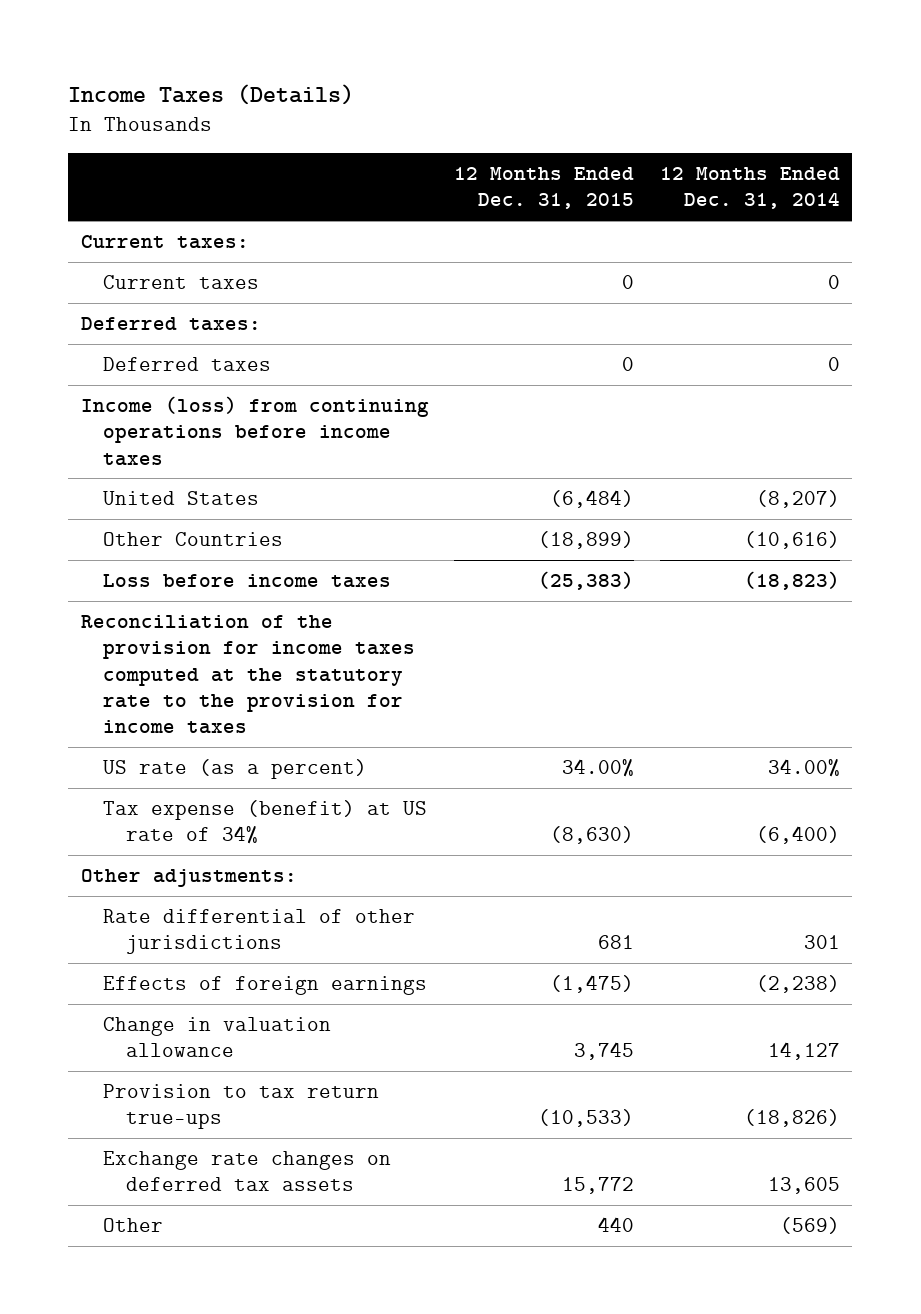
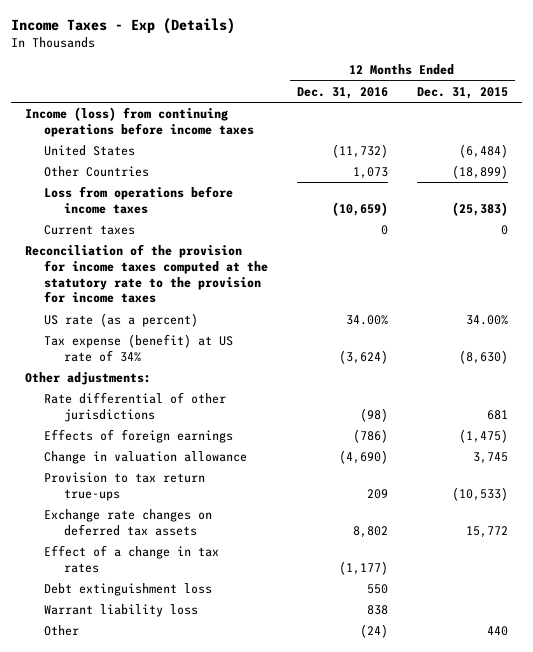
[68,83,355,105] Income Taxes (Details) -> [10,18,235,35] Income Taxes - Exp (Details)
[659,167,840,210] 12 Months Ended Dec. 31, 2014 -> none
none -> [297,86,389,99] Dec. 31, 2016
[80,235,249,250] Current taxes: -> none
[80,317,261,332] Deferred taxes: -> none
[103,357,272,372] Deferred taxes -> none
[103,574,392,589] Loss before income taxes -> [44,186,234,214] Loss from operations before income taxes
[103,275,260,290] Current taxes -> [44,225,136,236] Current taxes
none -> [44,545,220,573] Effect of a change in tax rates
none -> [44,583,213,597] Debt extinguishment loss
none -> [44,604,199,618] Warrant liability loss

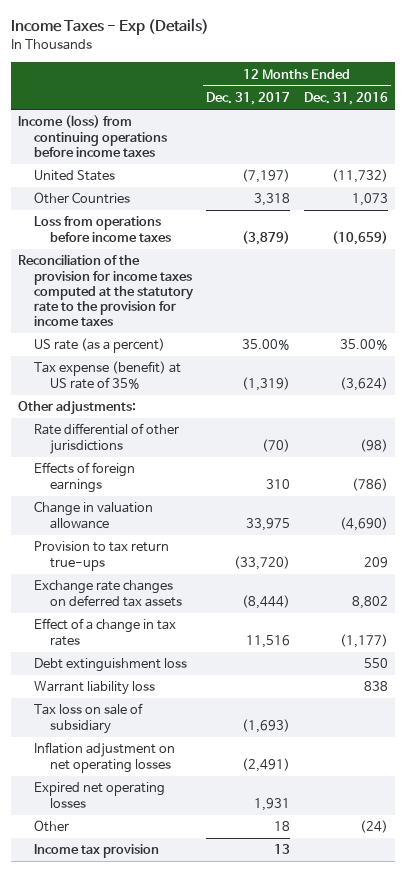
[416,86,508,99] Dec. 31, 2015 -> none
none -> [206,92,291,106] Dec. 31, 2017
[44,225,136,236] Current taxes -> none
[346,315,389,326] 34.00% -> [339,339,388,351] 35.00%
[44,334,234,362] Tax expense (benefit) at US rate of 34% -> [33,361,181,389] Tax expense (benefit) at US rate of 35%
none -> [33,703,143,734] Tax loss on sale of subsidiary
none -> [33,742,175,773] Inflation adjustment on net operating losses
none -> [33,782,165,808] Expired net operating losses
none -> [33,844,159,859] Income tax provision

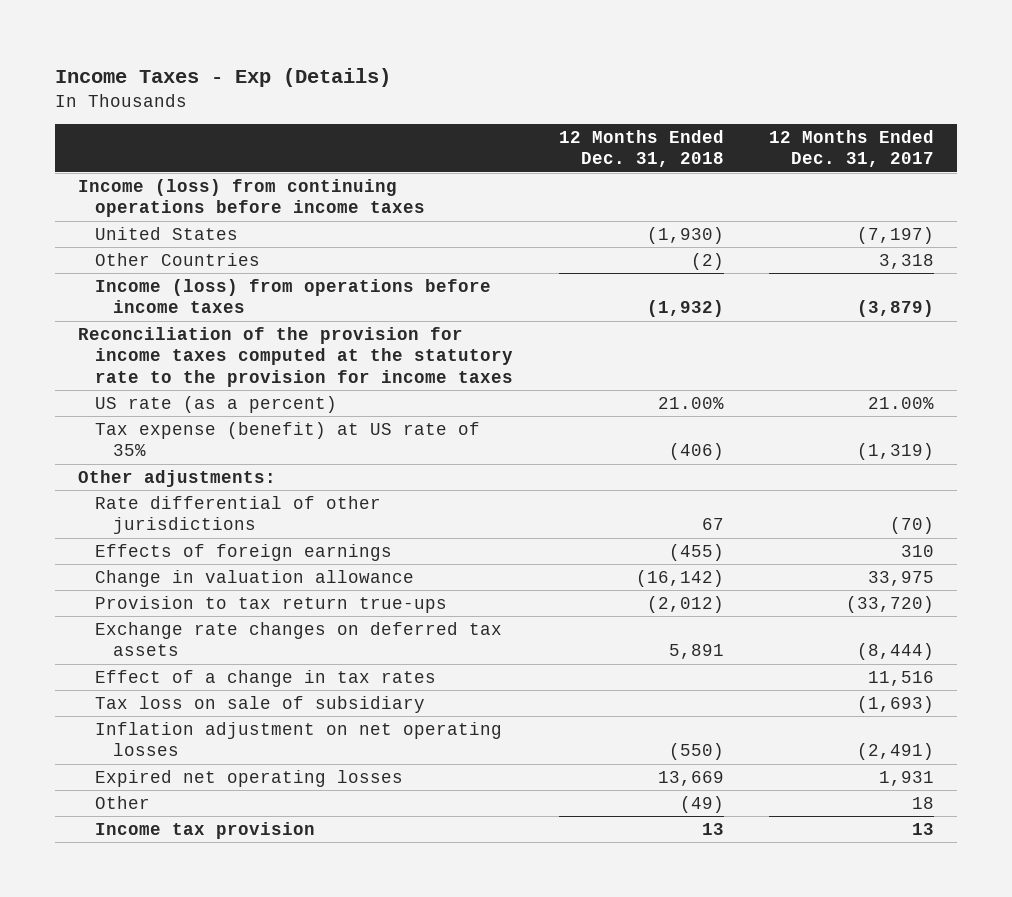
[303,92,388,106] Dec. 31, 2016 -> none
none -> [558,129,724,168] 12 Months Ended Dec. 31, 2018
[33,216,171,242] Loss from operations before income taxes -> [95,278,492,314] Income (loss) from operations before income taxes
[242,339,291,351] 35.00% -> [868,396,935,409] 21.00%
[33,658,187,673] Debt extinguishment loss -> none
[33,681,155,696] Warrant liability loss -> none

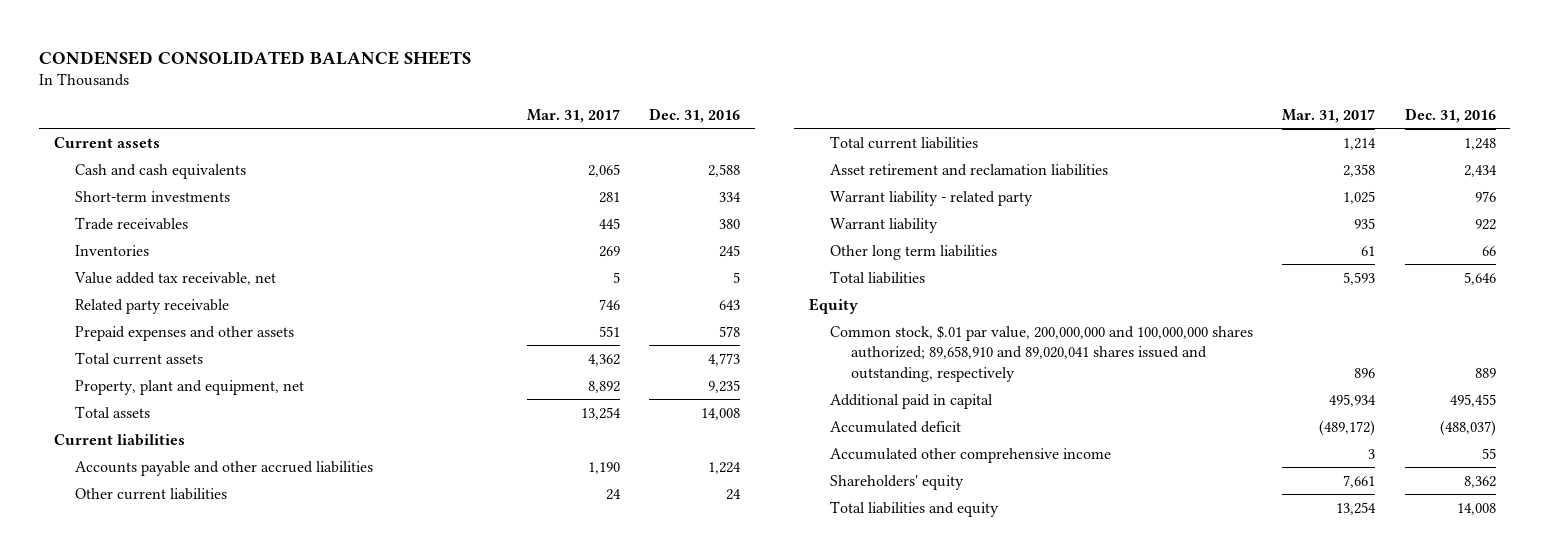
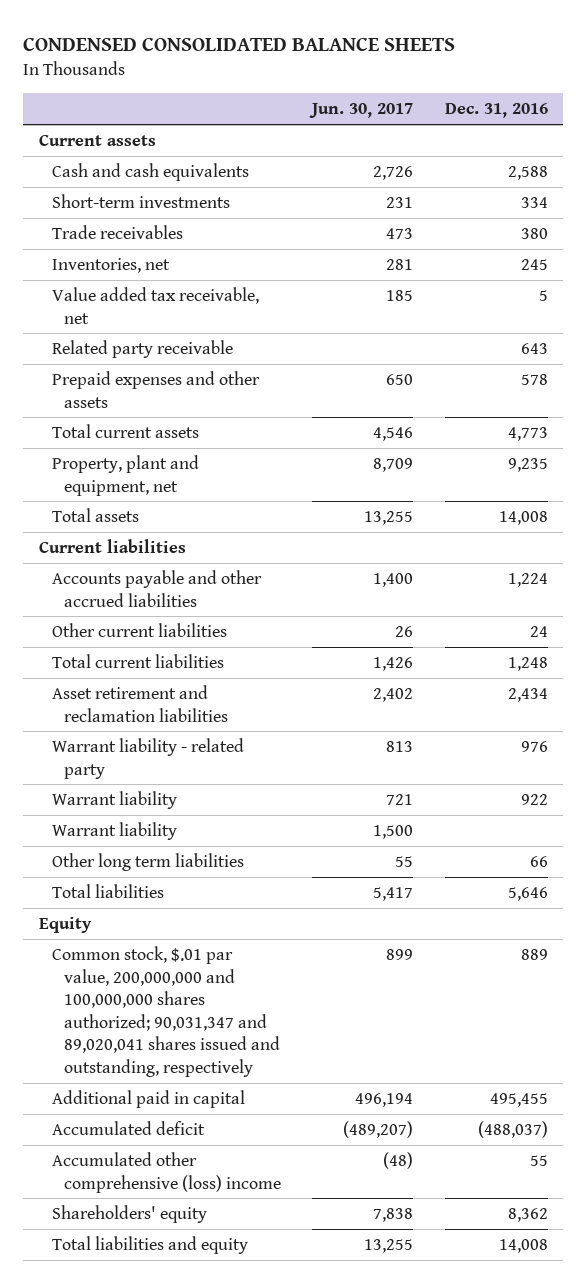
[526,108,620,123] Mar. 31, 2017 -> none
none -> [309,103,414,119] Jun. 30, 2017
[74,244,149,256] Inventories -> [51,257,170,273] Inventories, net
none -> [51,821,177,840] Warrant liability
[830,324,1254,382] Common stock, $.01 par value, 200,000,000 and 100,000,000 shares authorized; 89,658,910 and 89,020,041 shares issued and outstanding, respectively -> [51,945,281,1077] Common stock, $.01 par value, 200,000,000 and 100,000,000 shares authorized; 90,031,347 and 89,020,041 shares issued and outstanding, respectively
[830,447,1112,463] Accumulated other comprehensive income -> [51,1151,282,1193] Accumulated other comprehensive (loss) income

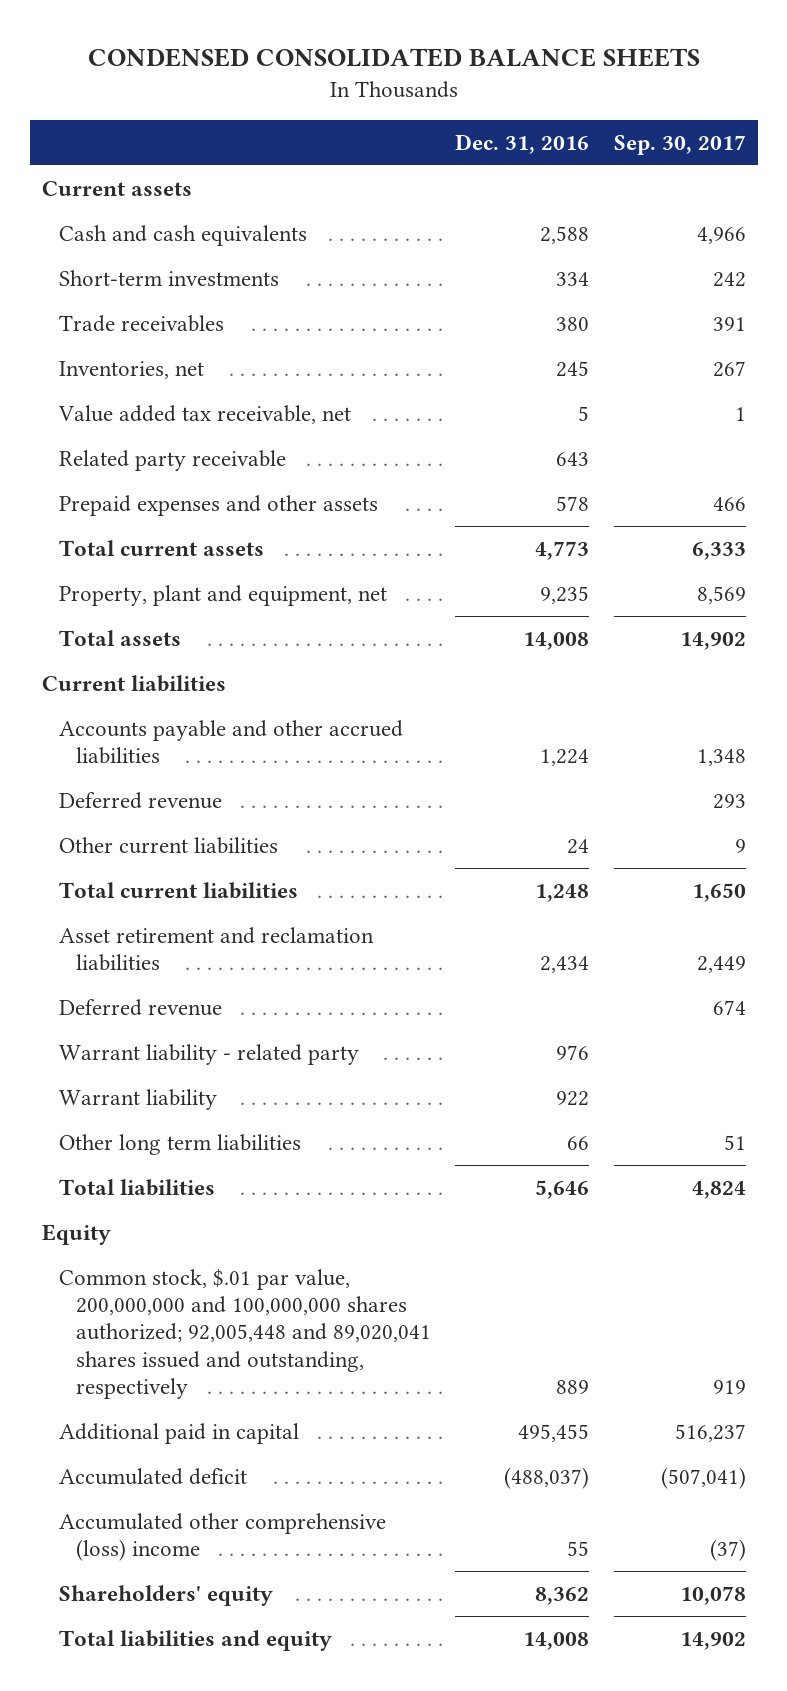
[309,103,414,119] Jun. 30, 2017 -> none
none -> [613,134,746,155] Sep. 30, 2017
none -> [59,792,223,810] Deferred revenue
none -> [59,999,223,1017] Deferred revenue
[51,821,177,840] Warrant liability -> none
[51,945,281,1077] Common stock, $.01 par value, 200,000,000 and 100,000,000 shares authorized; 90,031,347 and 89,020,041 shares issued and outstanding, respectively -> [59,1269,432,1399] Common stock, $.01 par value, 200,000,000 and 100,000,000 shares authorized; 92,005,448 and 89,020,041 shares issued and outstanding, respectively

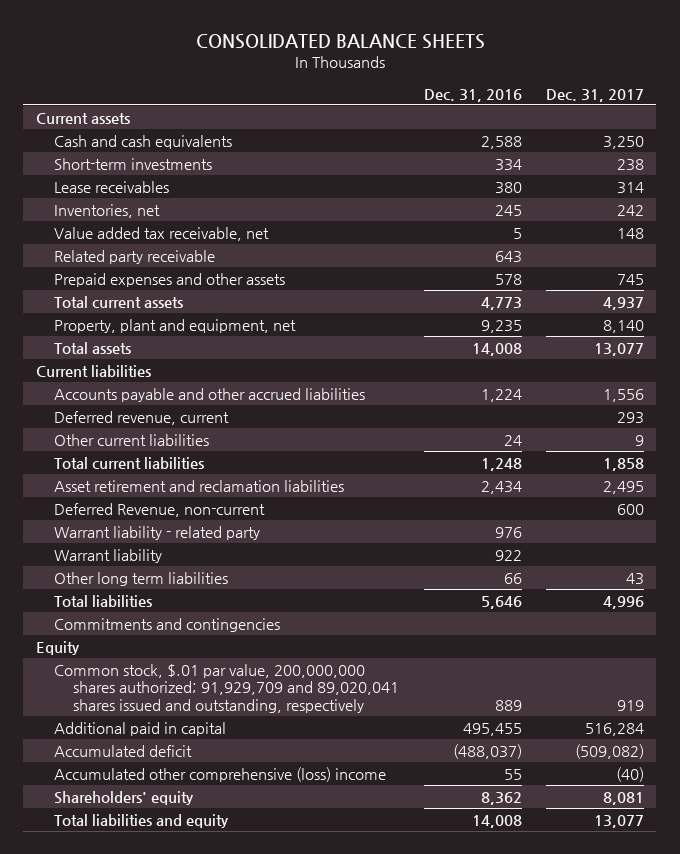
[87,47,700,67] CONDENSED CONSOLIDATED BALANCE SHEETS -> [195,33,485,49] CONSOLIDATED BALANCE SHEETS
[613,134,746,155] Sep. 30, 2017 -> none
none -> [545,88,644,102] Dec. 31, 2017
[59,315,225,333] Trade receivables -> [54,180,170,193] Lease receivables
[59,792,223,810] Deferred revenue -> [54,410,230,425] Deferred revenue, current
[59,999,223,1017] Deferred revenue -> [54,502,266,517] Deferred Revenue, non-current
none -> [54,617,281,632] Commitments and contingencies
[59,1269,432,1399] Common stock, $.01 par value, 200,000,000 and 100,000,000 shares authorized; 92,005,448 and 89,020,041 shares issued and outstanding, respectively -> [54,663,400,713] Common stock, $.01 par value, 200,000,000 shares authorized; 91,929,709 and 89,020,041 shares issued and outstanding, respectively

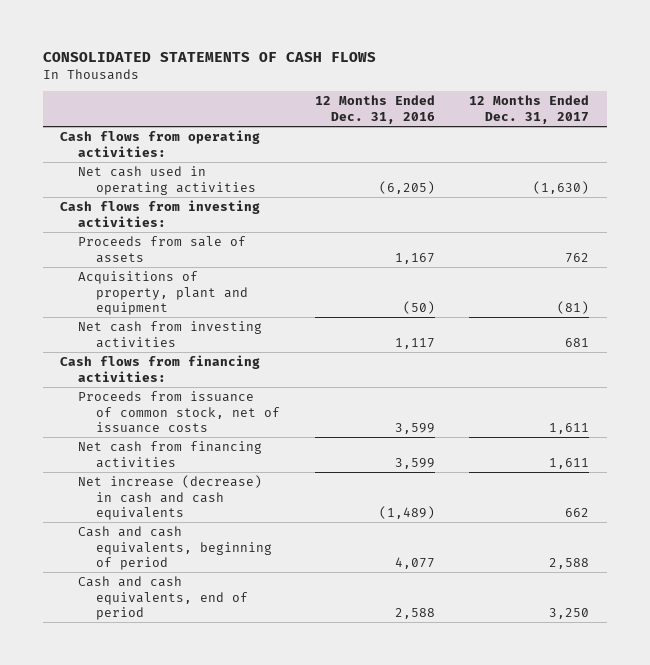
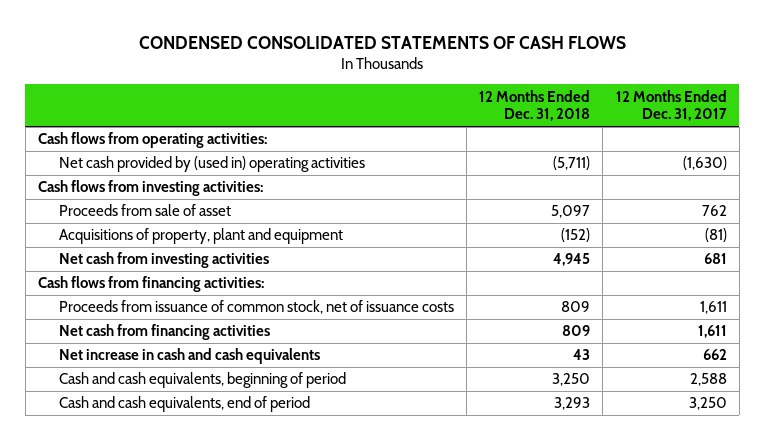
[42,52,376,63] CONSOLIDATED STATEMENTS OF CASH FLOWS -> [139,35,627,49] CONDENSED CONSOLIDATED STATEMENTS OF CASH FLOWS
[314,95,435,124] 12 Months Ended Dec. 31, 2016 -> none
none -> [479,89,591,122] 12 Months Ended Dec. 31, 2018
[78,166,256,195] Net cash used in operating activities -> [59,156,366,173] Net cash provided by (used in) operating activities
[78,236,247,263] Proceeds from sale of assets -> [59,204,232,217] Proceeds from sale of asset
[78,475,263,520] Net increase (decrease) in cash and cash equivalents -> [59,348,321,365] Net increase in cash and cash equivalents

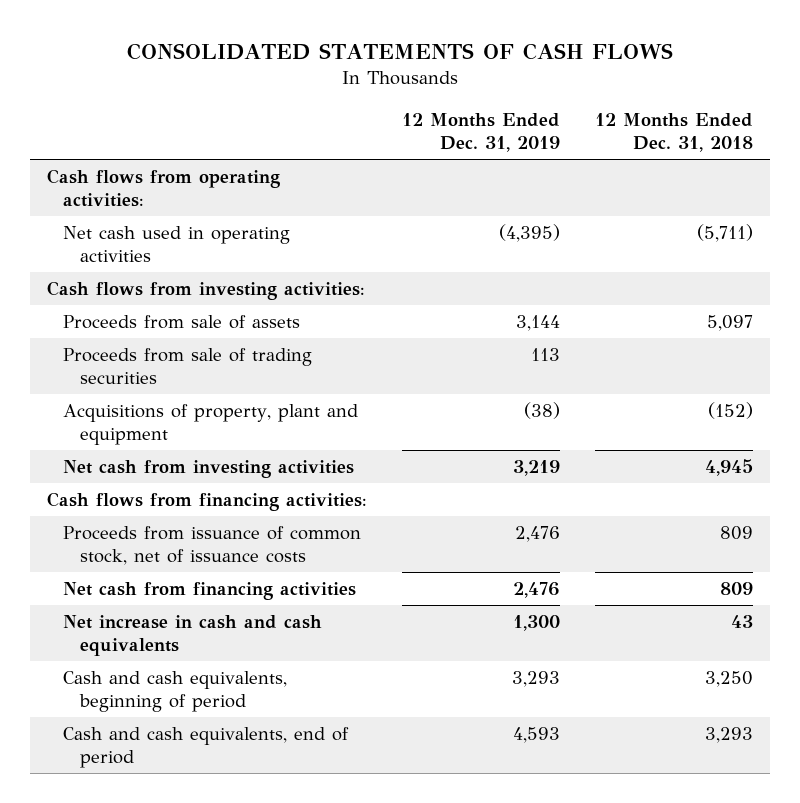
[139,35,627,49] CONDENSED CONSOLIDATED STATEMENTS OF CASH FLOWS -> [127,43,674,61] CONSOLIDATED STATEMENTS OF CASH FLOWS
[615,89,727,122] 12 Months Ended Dec. 31, 2017 -> none
none -> [402,112,561,153] 12 Months Ended Dec. 31, 2019
[59,156,366,173] Net cash provided by (used in) operating activities -> [63,225,291,263] Net cash used in operating activities
[59,204,232,217] Proceeds from sale of asset -> [63,314,301,329] Proceeds from sale of assets
none -> [63,347,313,385] Proceeds from sale of trading securities

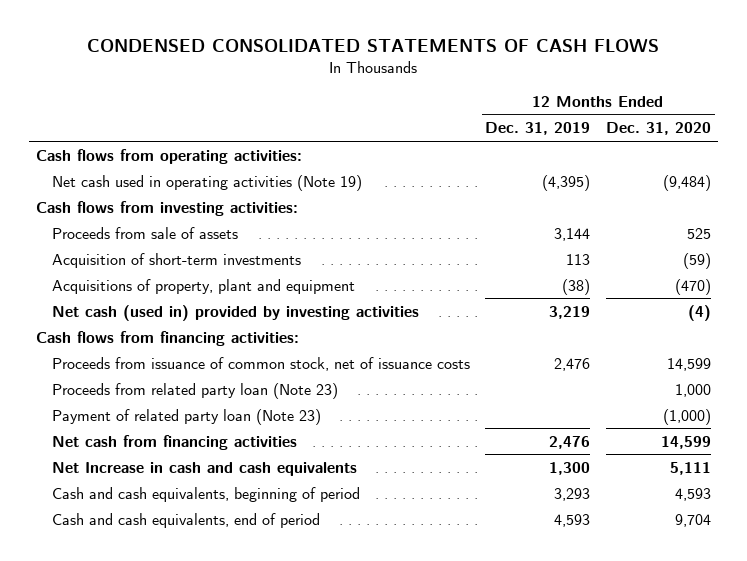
[127,43,674,61] CONSOLIDATED STATEMENTS OF CASH FLOWS -> [87,39,660,53] CONDENSED CONSOLIDATED STATEMENTS OF CASH FLOWS
[594,112,753,153] 12 Months Ended Dec. 31, 2018 -> none
none -> [605,122,711,136] Dec. 31, 2020
[63,225,291,263] Net cash used in operating activities -> [52,174,363,191] Net cash used in operating activities (Note 19)
[63,347,313,385] Proceeds from sale of trading securities -> [52,252,302,268] Acquisition of short-term investments
[63,459,355,478] Net cash from investing activities -> [52,304,420,321] Net cash (used in) provided by investing activities
none -> [52,382,339,399] Proceeds from related party loan (Note 23)
none -> [52,408,322,425] Payment of related party loan (Note 23)
[63,614,323,657] Net increase in cash and cash equivalents -> [52,461,358,476] Net Increase in cash and cash equivalents

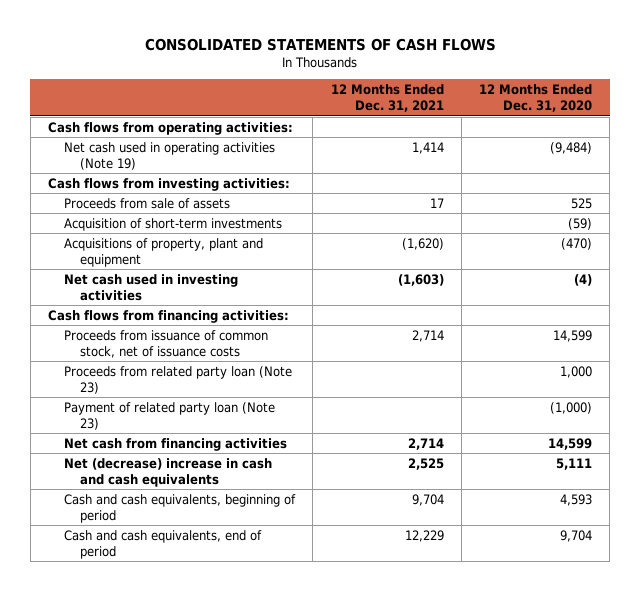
[87,39,660,53] CONDENSED CONSOLIDATED STATEMENTS OF CASH FLOWS -> [144,37,496,51] CONSOLIDATED STATEMENTS OF CASH FLOWS
[485,122,591,136] Dec. 31, 2019 -> none
none -> [330,83,444,113] 12 Months Ended Dec. 31, 2021
[52,304,420,321] Net cash (used in) provided by investing activities -> [64,273,239,301] Net cash used in investing activities
[52,461,358,476] Net Increase in cash and cash equivalents -> [64,457,273,487] Net (decrease) increase in cash and cash equivalents

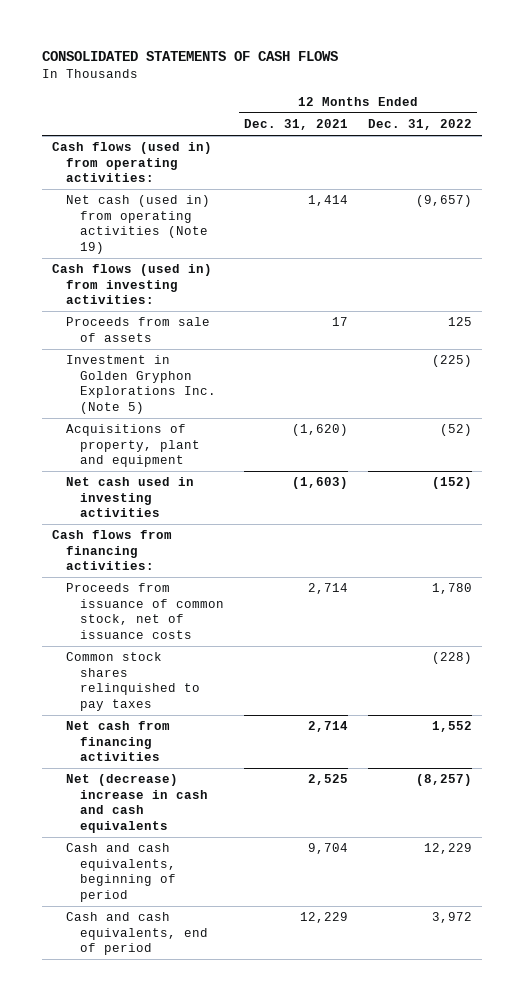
[478,83,592,113] 12 Months Ended Dec. 31, 2020 -> none
none -> [368,119,473,131] Dec. 31, 2022
[48,121,294,135] Cash flows from operating activities: -> [52,142,213,183] Cash flows (used in) from operating activities:
[64,141,276,170] Net cash used in operating activities (Note 19) -> [66,195,211,254] Net cash (used in) from operating activities (Note 19)
[48,177,291,191] Cash flows from investing activities: -> [52,264,213,305] Cash flows (used in) from investing activities:
[64,217,283,231] Acquisition of short-term investments -> none
none -> [66,355,217,414] Investment in Golden Gryphon Explorations Inc. (Note 5)
[64,365,293,394] Proceeds from related party loan (Note 23) -> none
[64,401,276,430] Payment of related party loan (Note 23) -> none
none -> [66,652,201,711] Common stock shares relinquished to pay taxes

